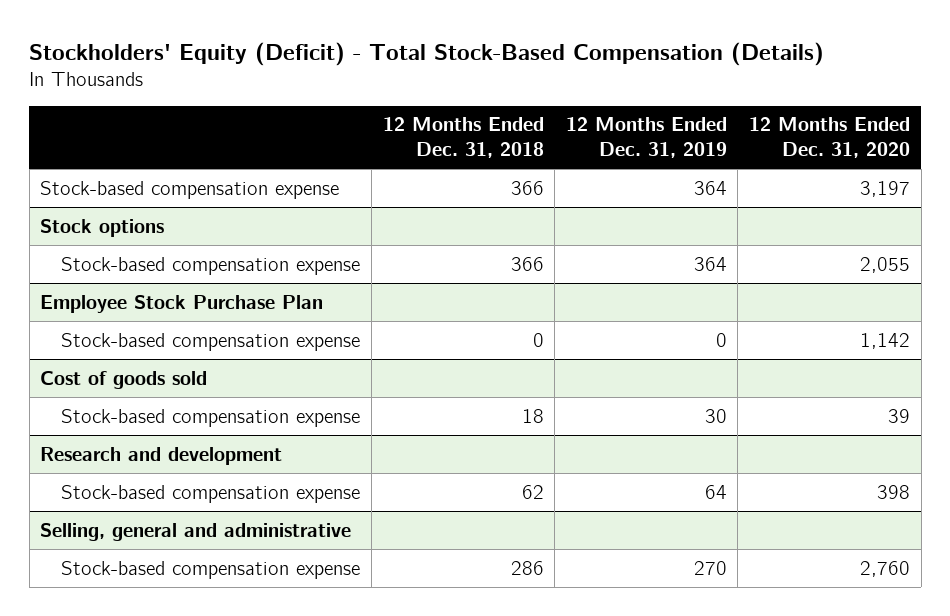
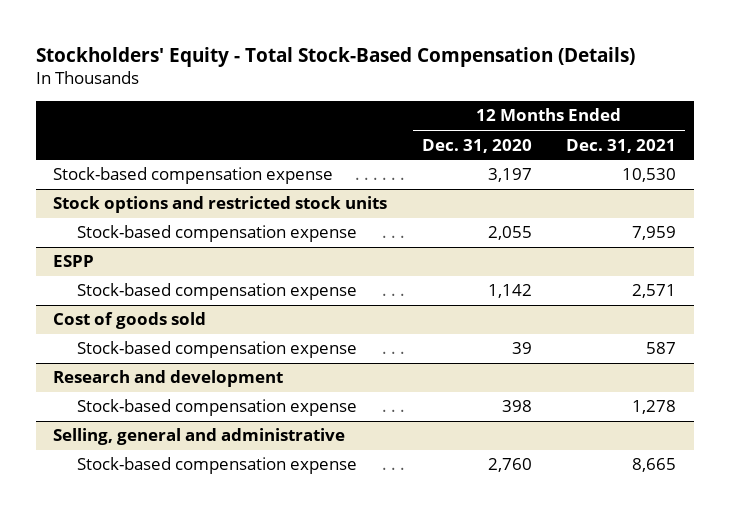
[29,41,825,66] Stockholders' Equity (Deficit) - Total Stock-Based Compensation (Details) -> [36,46,636,67] Stockholders' Equity - Total Stock-Based Compensation (Details)
[382,117,544,159] 12 Months Ended Dec. 31, 2018 -> none
[565,117,727,159] 12 Months Ended Dec. 31, 2019 -> none
none -> [566,138,677,153] Dec. 31, 2021
[40,218,165,237] Stock options -> none
none -> [53,196,388,214] Stock options and restricted stock units
[40,294,324,313] Employee Stock Purchase Plan -> [53,255,95,268] ESPP

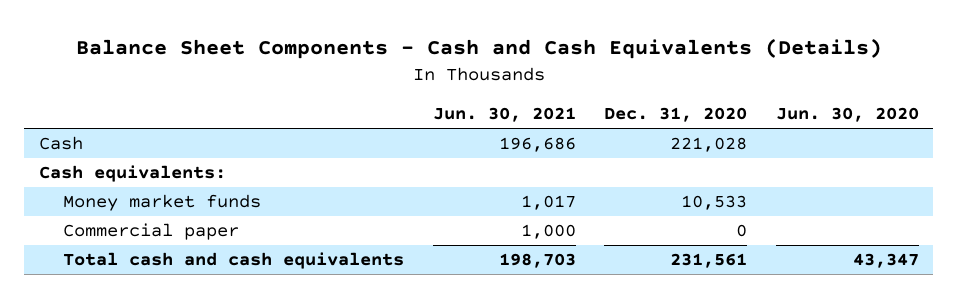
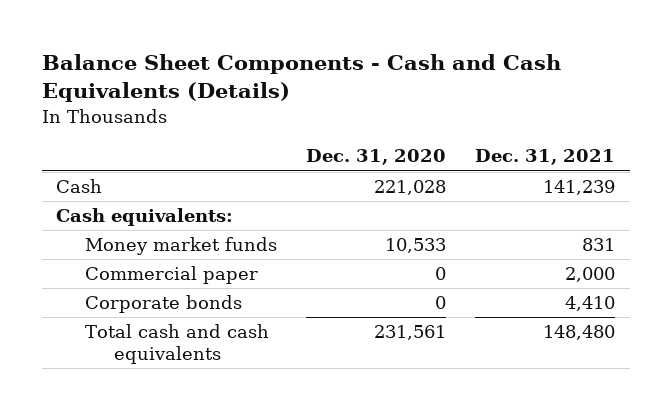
[432,107,576,123] Jun. 30, 2021 -> none
[776,107,920,123] Jun. 30, 2020 -> none
none -> [475,149,616,166] Dec. 31, 2021
none -> [85,295,243,314] Corporate bonds

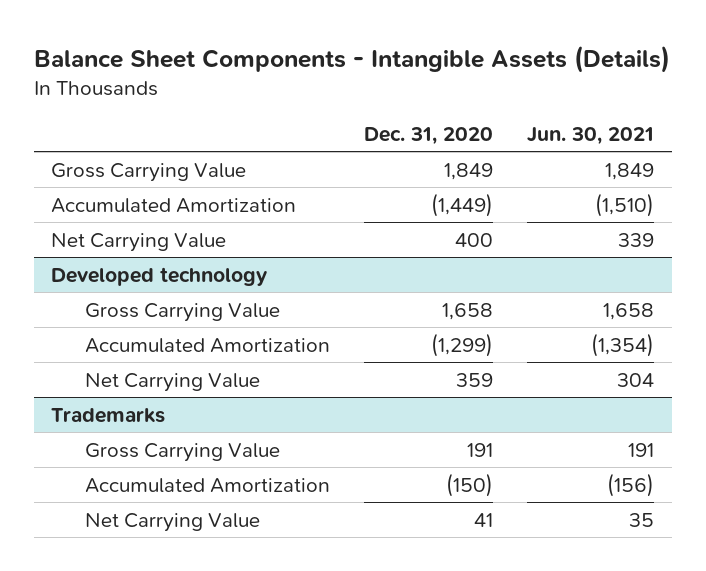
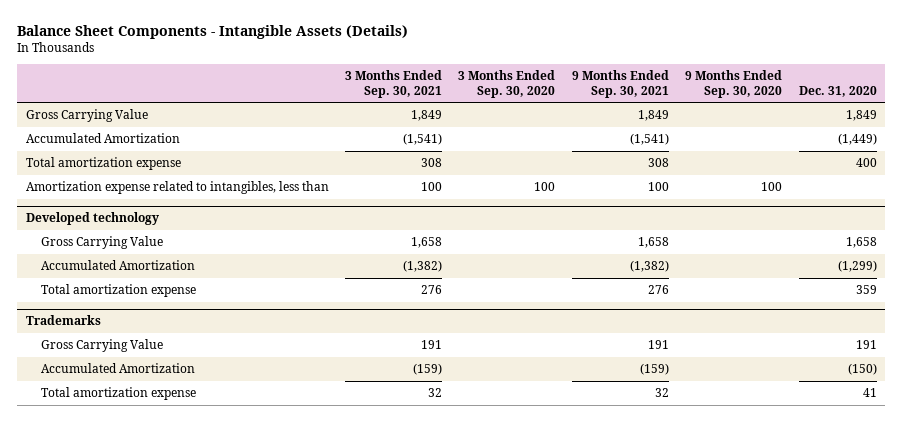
[527,127,655,146] Jun. 30, 2021 -> none
none -> [344,70,442,98] 3 Months Ended Sep. 30, 2021
none -> [458,70,556,98] 3 Months Ended Sep. 30, 2020
none -> [571,70,669,98] 9 Months Ended Sep. 30, 2021
none -> [685,70,783,98] 9 Months Ended Sep. 30, 2020
[51,232,227,252] Net Carrying Value -> [25,157,181,171] Total amortization expense
none -> [25,181,329,195] Amortization expense related to intangibles, less than
[84,372,260,392] Net Carrying Value -> [40,284,196,298] Total amortization expense
[84,512,260,532] Net Carrying Value -> [40,387,196,401] Total amortization expense

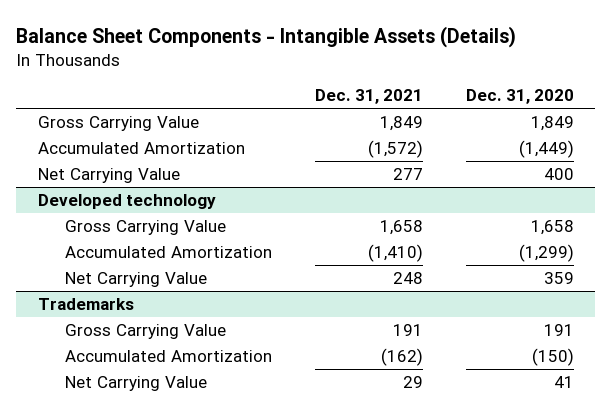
[344,70,442,98] 3 Months Ended Sep. 30, 2021 -> none
[458,70,556,98] 3 Months Ended Sep. 30, 2020 -> none
[571,70,669,98] 9 Months Ended Sep. 30, 2021 -> none
[685,70,783,98] 9 Months Ended Sep. 30, 2020 -> none
none -> [314,89,423,105] Dec. 31, 2021
[25,181,329,195] Amortization expense related to intangibles, less than -> none
[25,157,181,171] Total amortization expense -> [37,167,180,183] Net Carrying Value
[40,284,196,298] Total amortization expense -> [64,271,207,287] Net Carrying Value
[40,387,196,401] Total amortization expense -> [64,375,207,391] Net Carrying Value

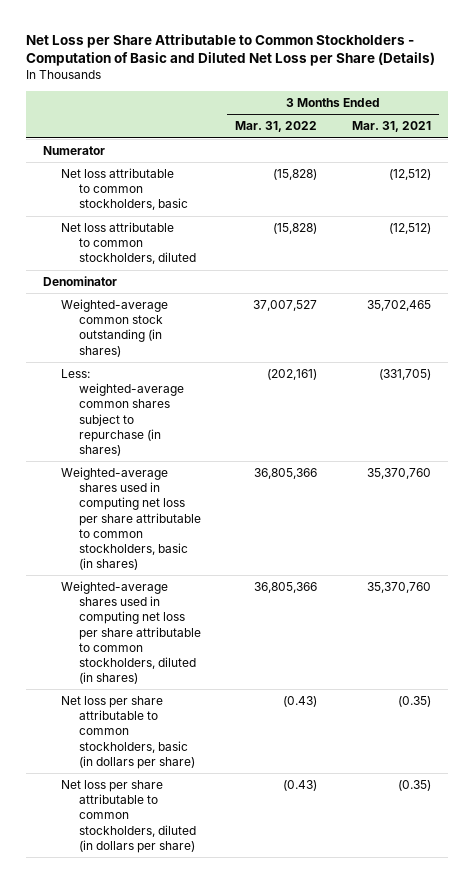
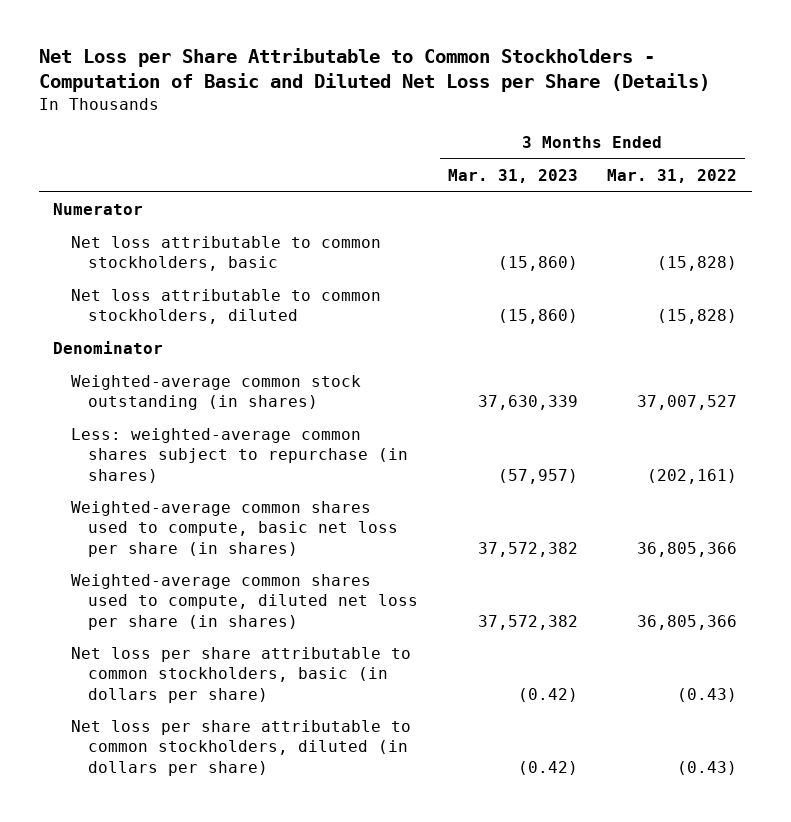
[351,121,431,133] Mar. 31, 2021 -> none
none -> [447,169,578,184] Mar. 31, 2023
[61,467,201,570] Weighted-average shares used in computing net loss per share attributable to common stockholders, basic (in shares) -> [70,501,398,557] Weighted-average common shares used to compute, basic net loss per share (in shares)
[61,581,201,684] Weighted-average shares used in computing net loss per share attributable to common stockholders, diluted (in shares) -> [70,574,418,630] Weighted-average common shares used to compute, diluted net loss per share (in shares)

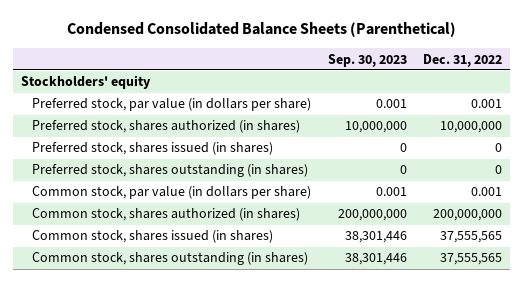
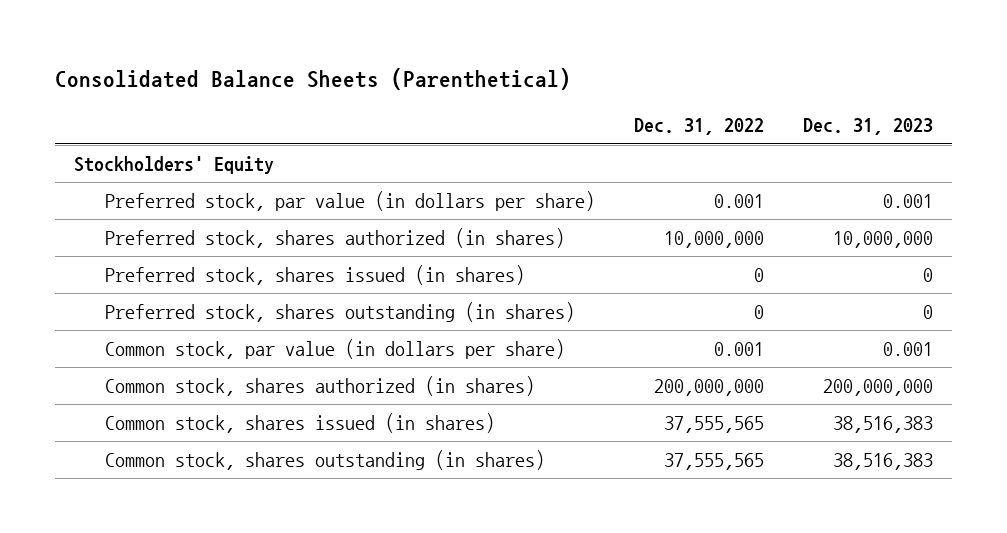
[66,22,456,38] Condensed Consolidated Balance Sheets (Parenthetical) -> [54,68,571,91] Consolidated Balance Sheets (Parenthetical)
[327,53,407,67] Sep. 30, 2023 -> none
none -> [802,118,933,136] Dec. 31, 2023
[20,75,151,90] Stockholders' equity -> [74,156,275,175] Stockholders' Equity

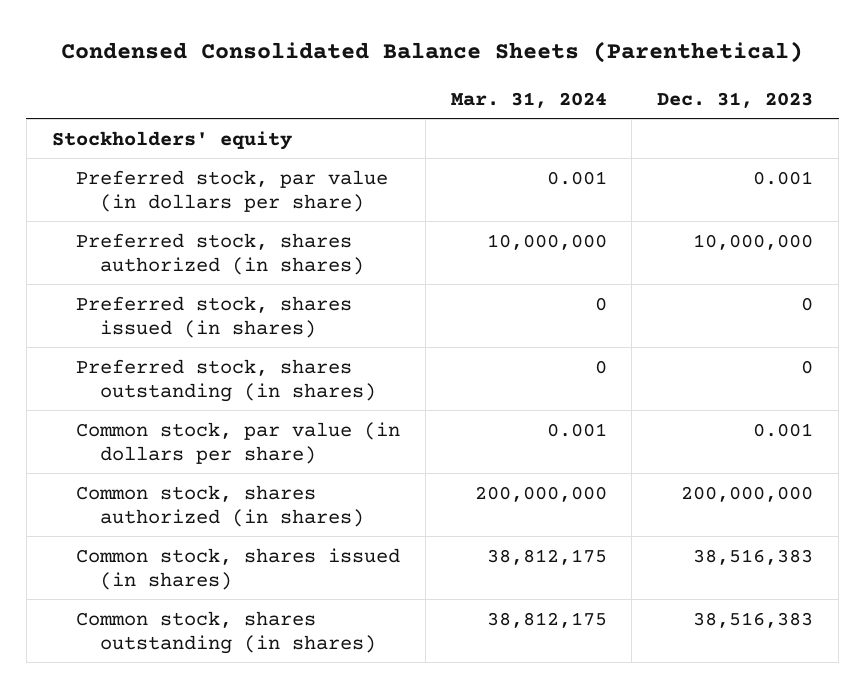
[54,68,571,91] Consolidated Balance Sheets (Parenthetical) -> [61,41,804,64] Condensed Consolidated Balance Sheets (Parenthetical)
[634,118,765,136] Dec. 31, 2022 -> none
none -> [450,91,607,108] Mar. 31, 2024
[74,156,275,175] Stockholders' Equity -> [51,130,292,150] Stockholders' equity

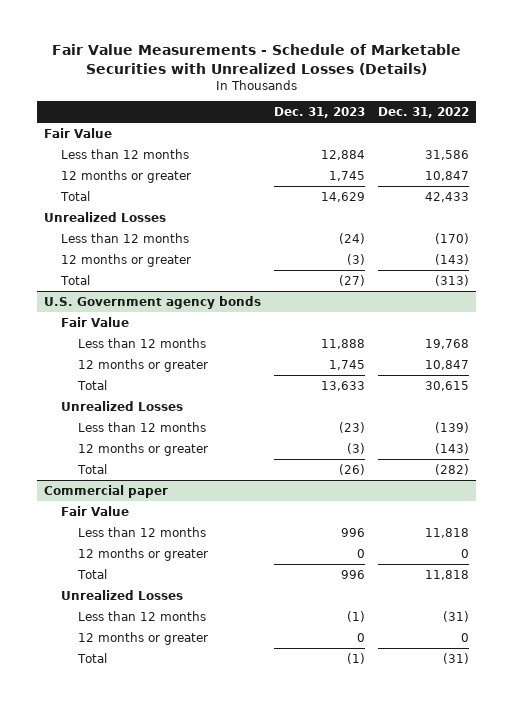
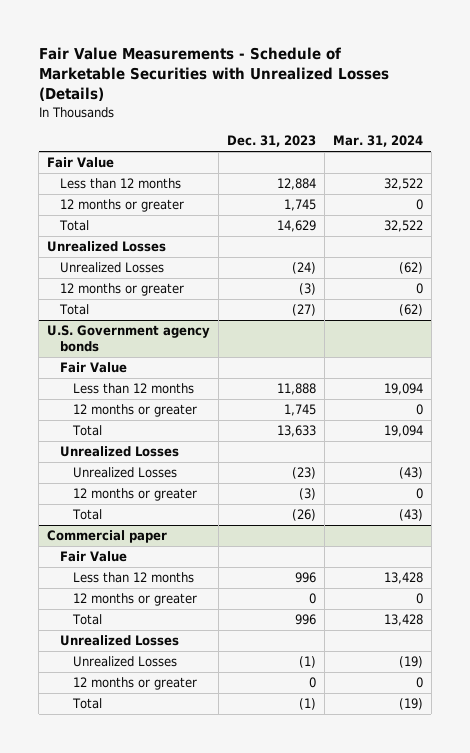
[378,107,470,119] Dec. 31, 2022 -> none
none -> [332,135,423,148] Mar. 31, 2024
[60,232,189,243] Less than 12 months -> [60,262,165,274] Unrealized Losses
[77,421,206,432] Less than 12 months -> [72,467,177,479] Unrealized Losses
[77,610,206,621] Less than 12 months -> [72,656,177,668] Unrealized Losses

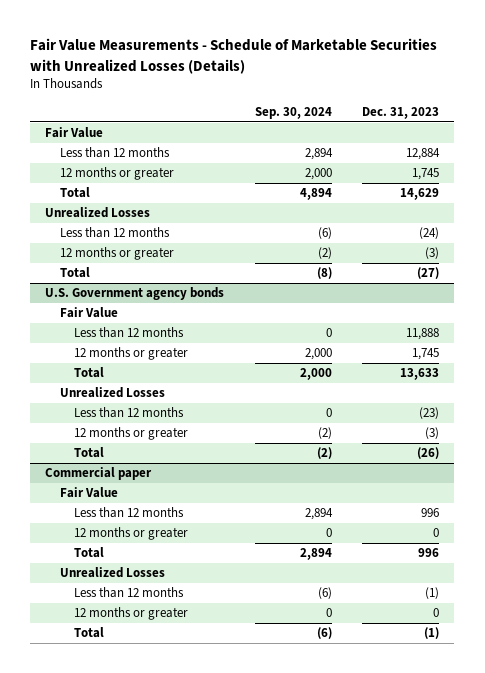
[332,135,423,148] Mar. 31, 2024 -> none
none -> [254,106,332,119] Sep. 30, 2024
[60,262,165,274] Unrealized Losses -> [59,227,170,239] Less than 12 months
[72,467,177,479] Unrealized Losses -> [74,407,185,419] Less than 12 months
[72,656,177,668] Unrealized Losses -> [74,587,185,599] Less than 12 months

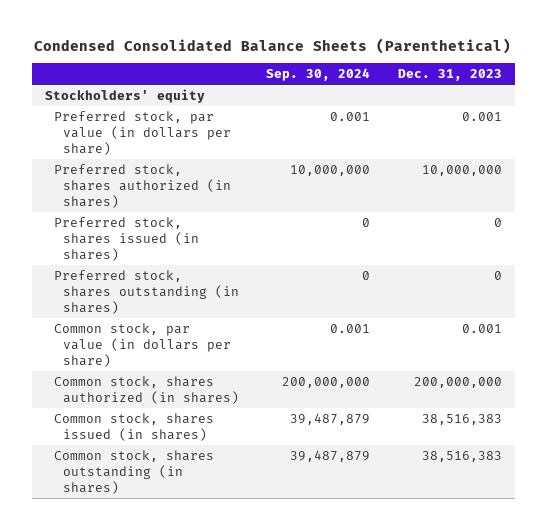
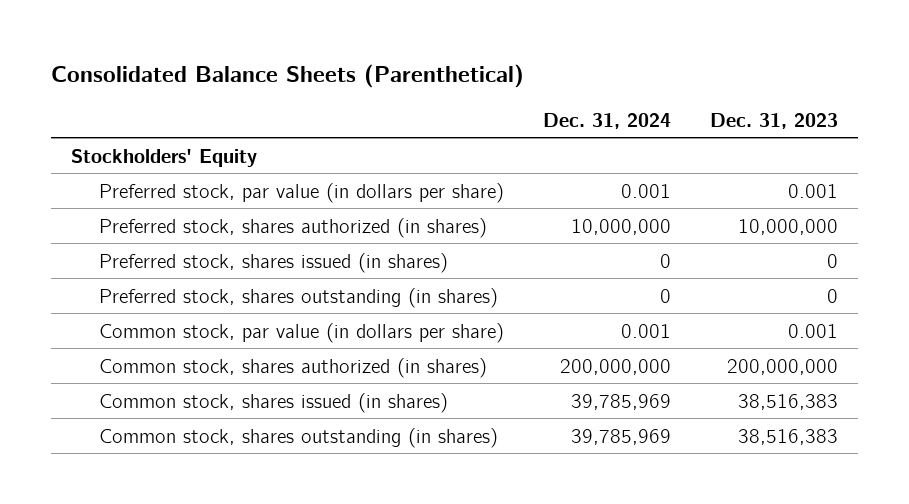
[34,37,512,54] Condensed Consolidated Balance Sheets (Parenthetical) -> [51,64,525,89] Consolidated Balance Sheets (Parenthetical)
[266,67,371,81] Sep. 30, 2024 -> none
none -> [543,112,672,129] Dec. 31, 2024
[45,88,206,103] Stockholders' equity -> [70,148,257,167] Stockholders' Equity

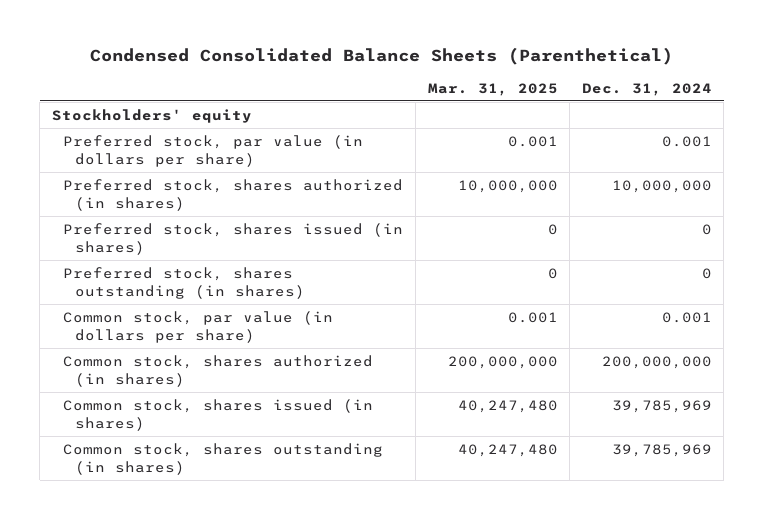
[51,64,525,89] Consolidated Balance Sheets (Parenthetical) -> [89,47,673,66] Condensed Consolidated Balance Sheets (Parenthetical)
[710,112,839,129] Dec. 31, 2023 -> none
none -> [427,82,558,96] Mar. 31, 2025
[70,148,257,167] Stockholders' Equity -> [51,108,252,123] Stockholders' equity

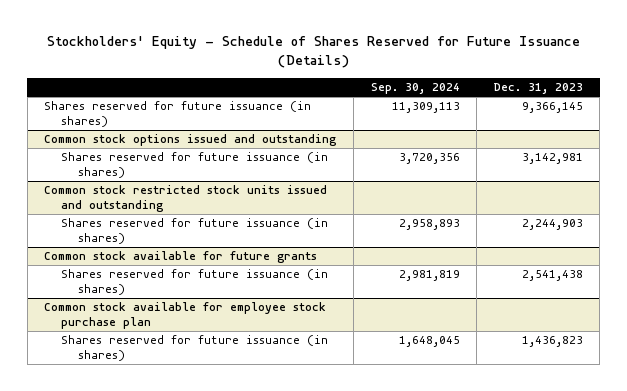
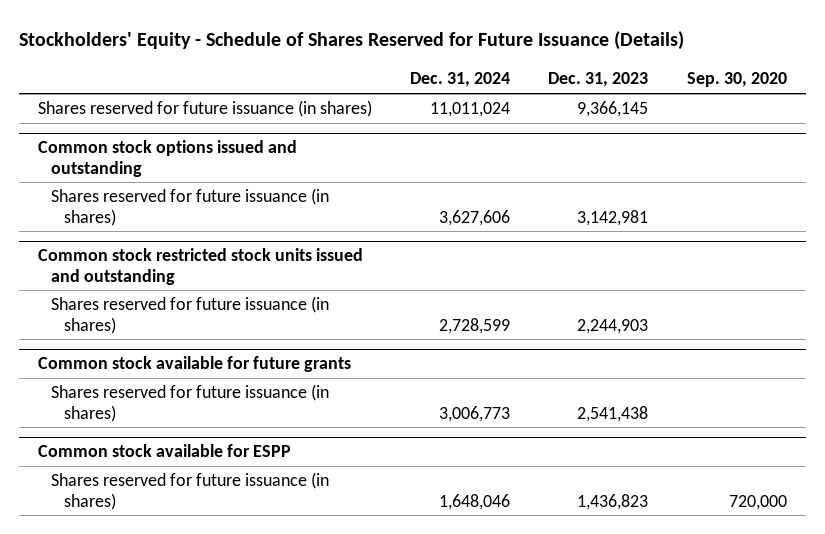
[370,83,460,95] Sep. 30, 2024 -> none
none -> [410,72,511,88] Dec. 31, 2024
none -> [686,72,787,88] Sep. 30, 2020
[44,302,327,330] Common stock available for employee stock purchase plan -> [38,444,292,458] Common stock available for ESPP

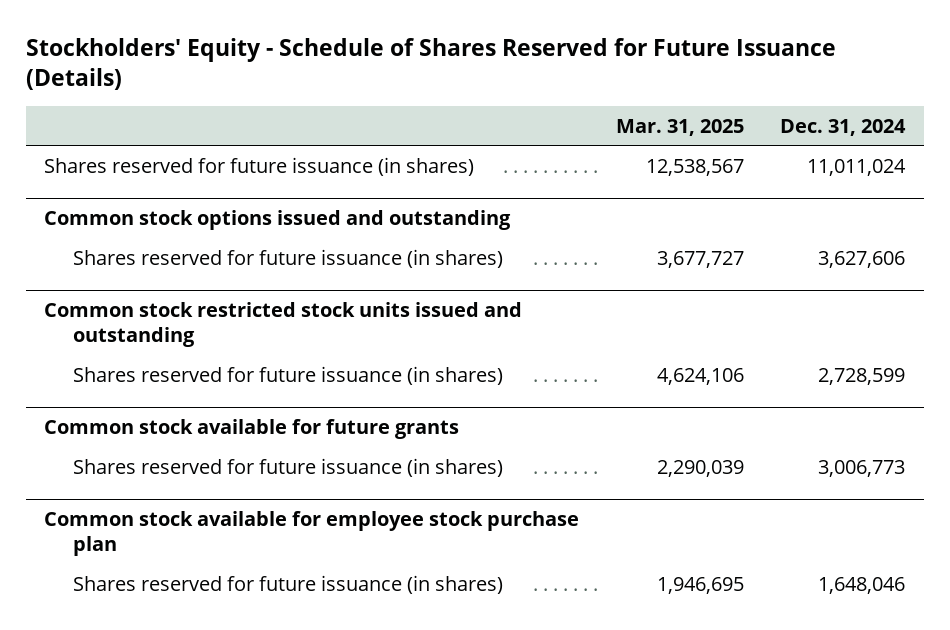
[548,72,649,88] Dec. 31, 2023 -> none
[686,72,787,88] Sep. 30, 2020 -> none
none -> [615,118,744,136] Mar. 31, 2025
[38,444,292,458] Common stock available for ESPP -> [44,511,580,556] Common stock available for employee stock purchase plan

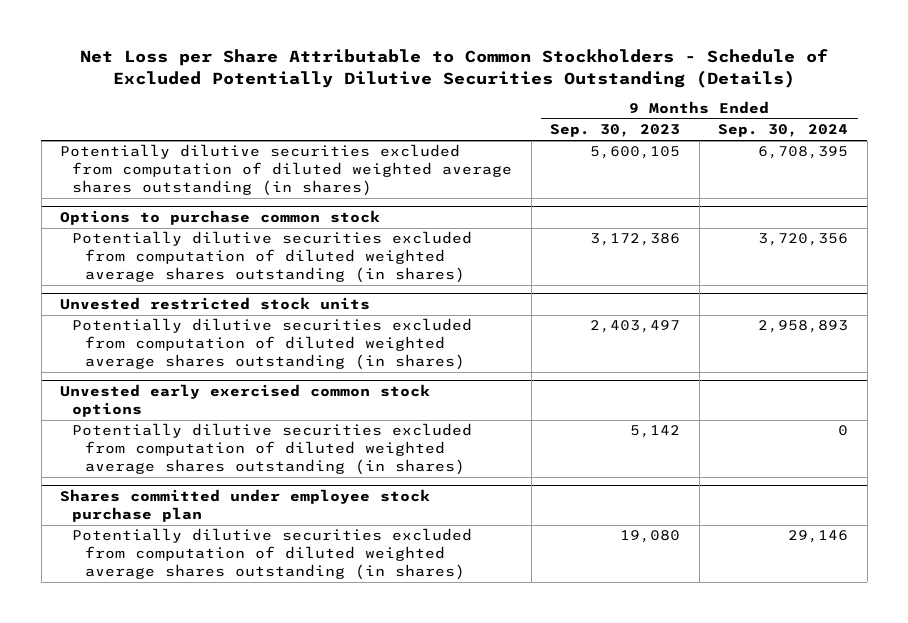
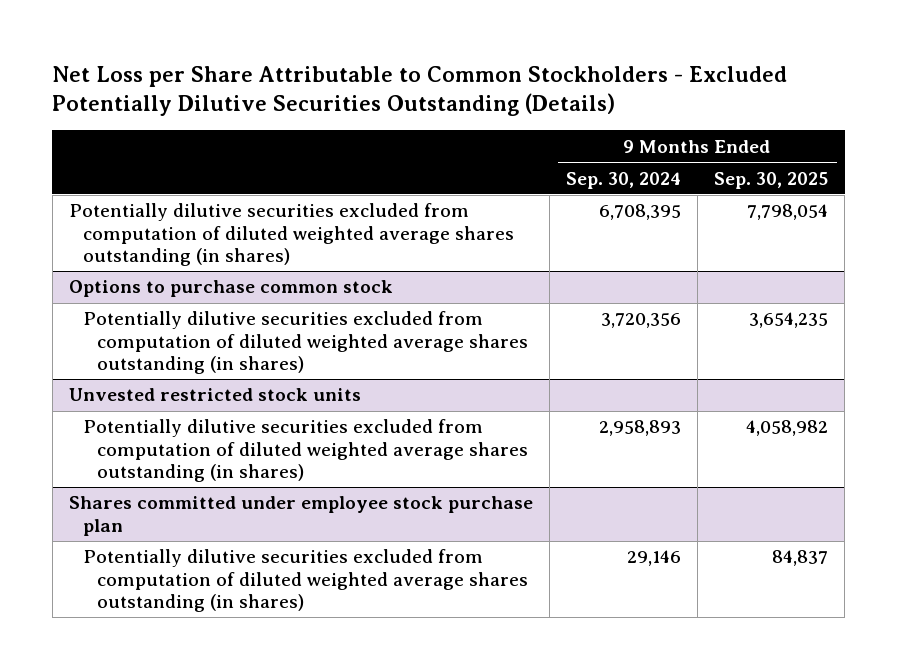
[80,49,829,88] Net Loss per Share Attributable to Common Stockholders - Schedule of Excluded Potentially Dilutive Securities Outstanding (Details) -> [52,65,788,117] Net Loss per Share Attributable to Common Stockholders - Excluded Potentially Dilutive Securities Outstanding (Details)
[550,124,681,138] Sep. 30, 2023 -> none
none -> [714,171,829,189] Sep. 30, 2025
[60,384,431,418] Unvested early exercised common stock options -> none
[72,423,473,475] Potentially dilutive securities excluded from computation of diluted weighted average shares outstanding (in shares) -> none

